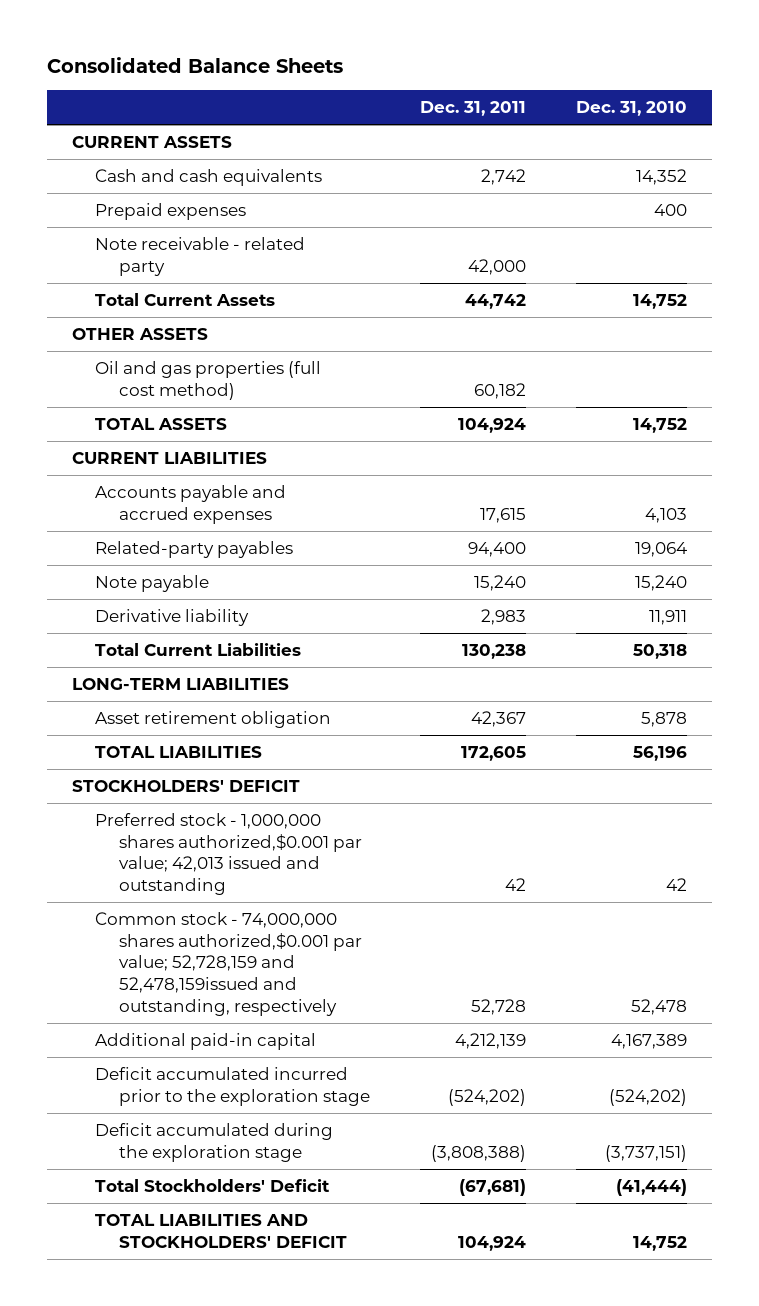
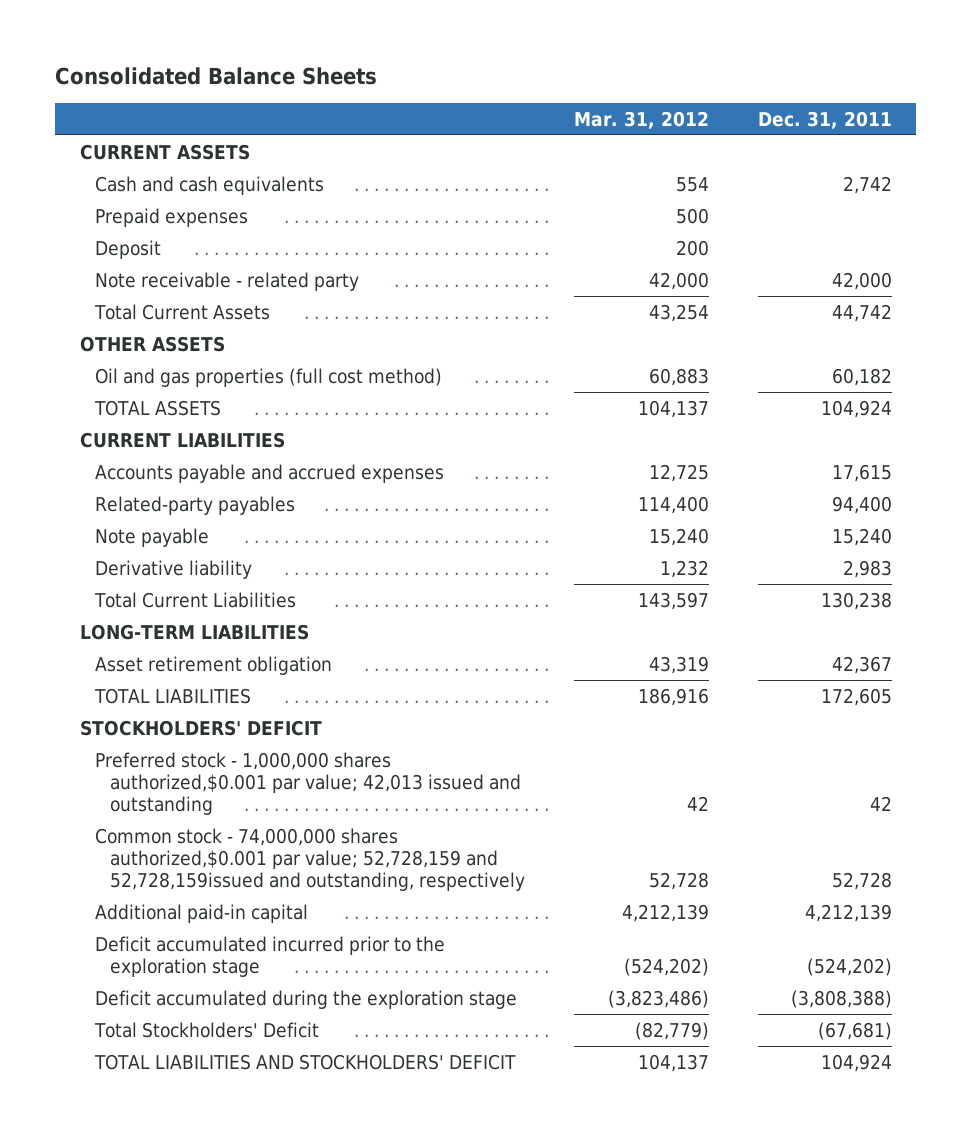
[575,101,687,117] Dec. 31, 2010 -> none
none -> [573,110,709,129] Mar. 31, 2012
none -> [94,239,161,259] Deposit
[95,911,362,1016] Common stock - 74,000,000 shares authorized,$0.001 par value; 52,728,159 and 52,478,159issued and outstanding, respectively -> [94,827,526,891] Common stock - 74,000,000 shares authorized,$0.001 par value; 52,728,159 and 52,728,159issued and outstanding, respectively

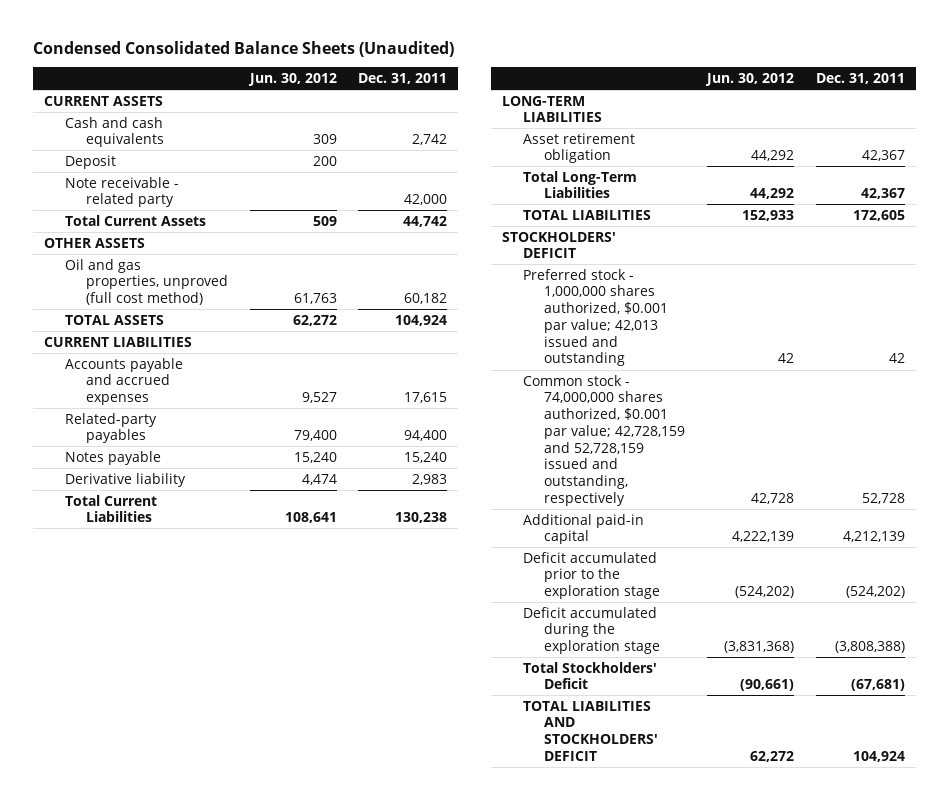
[55,67,378,86] Consolidated Balance Sheets -> [33,41,455,58] Condensed Consolidated Balance Sheets (Unaudited)
[573,110,709,129] Mar. 31, 2012 -> none
none -> [247,73,337,87] Jun. 30, 2012
[94,207,248,227] Prepaid expenses -> none
[94,367,442,387] Oil and gas properties (full cost method) -> [65,258,228,306] Oil and gas properties, unproved (full cost method)
[94,527,209,547] Note payable -> [65,450,162,465] Notes payable
none -> [522,170,637,199] Total Long-Term Liabilities
[94,751,522,815] Preferred stock - 1,000,000 shares authorized,$0.001 par value; 42,013 issued and outstanding -> [522,268,668,367] Preferred stock - 1,000,000 shares authorized, $0.001 par value; 42,013 issued and outstanding
[94,827,526,891] Common stock - 74,000,000 shares authorized,$0.001 par value; 52,728,159 and 52,728,159issued and outstanding, respectively -> [522,374,685,507] Common stock - 74,000,000 shares authorized, $0.001 par value; 42,728,159 and 52,728,159 issued and outstanding, respectively
[94,935,445,977] Deficit accumulated incurred prior to the exploration stage -> [522,551,660,600] Deficit accumulated prior to the exploration stage

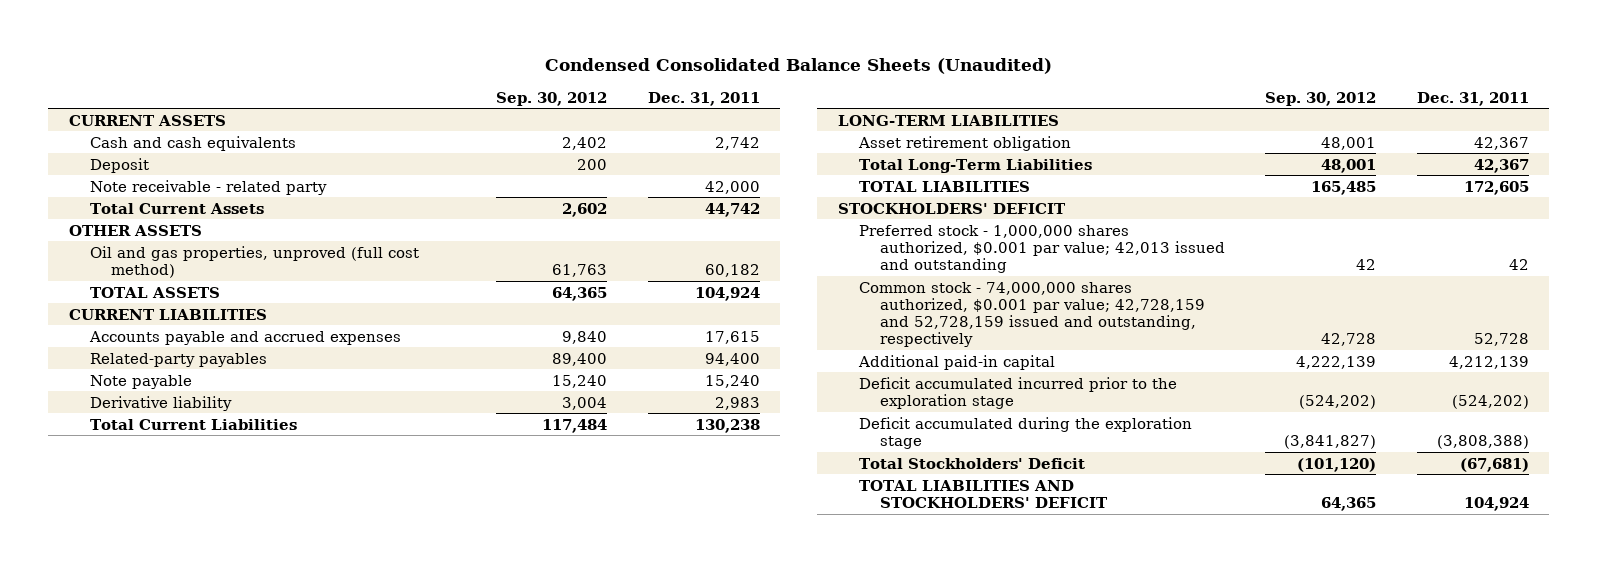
[247,73,337,87] Jun. 30, 2012 -> none
none -> [496,91,608,106] Sep. 30, 2012
[65,450,162,465] Notes payable -> [89,374,192,389] Note payable
[522,551,660,600] Deficit accumulated prior to the exploration stage -> [858,376,1177,409] Deficit accumulated incurred prior to the exploration stage

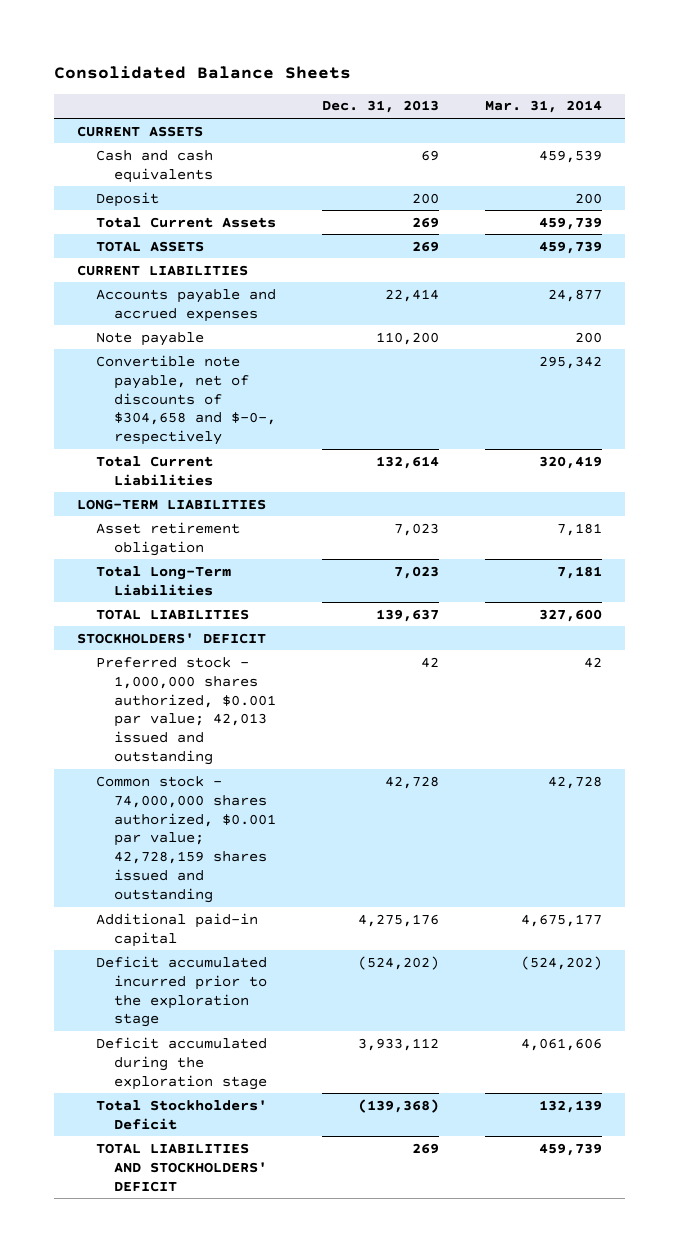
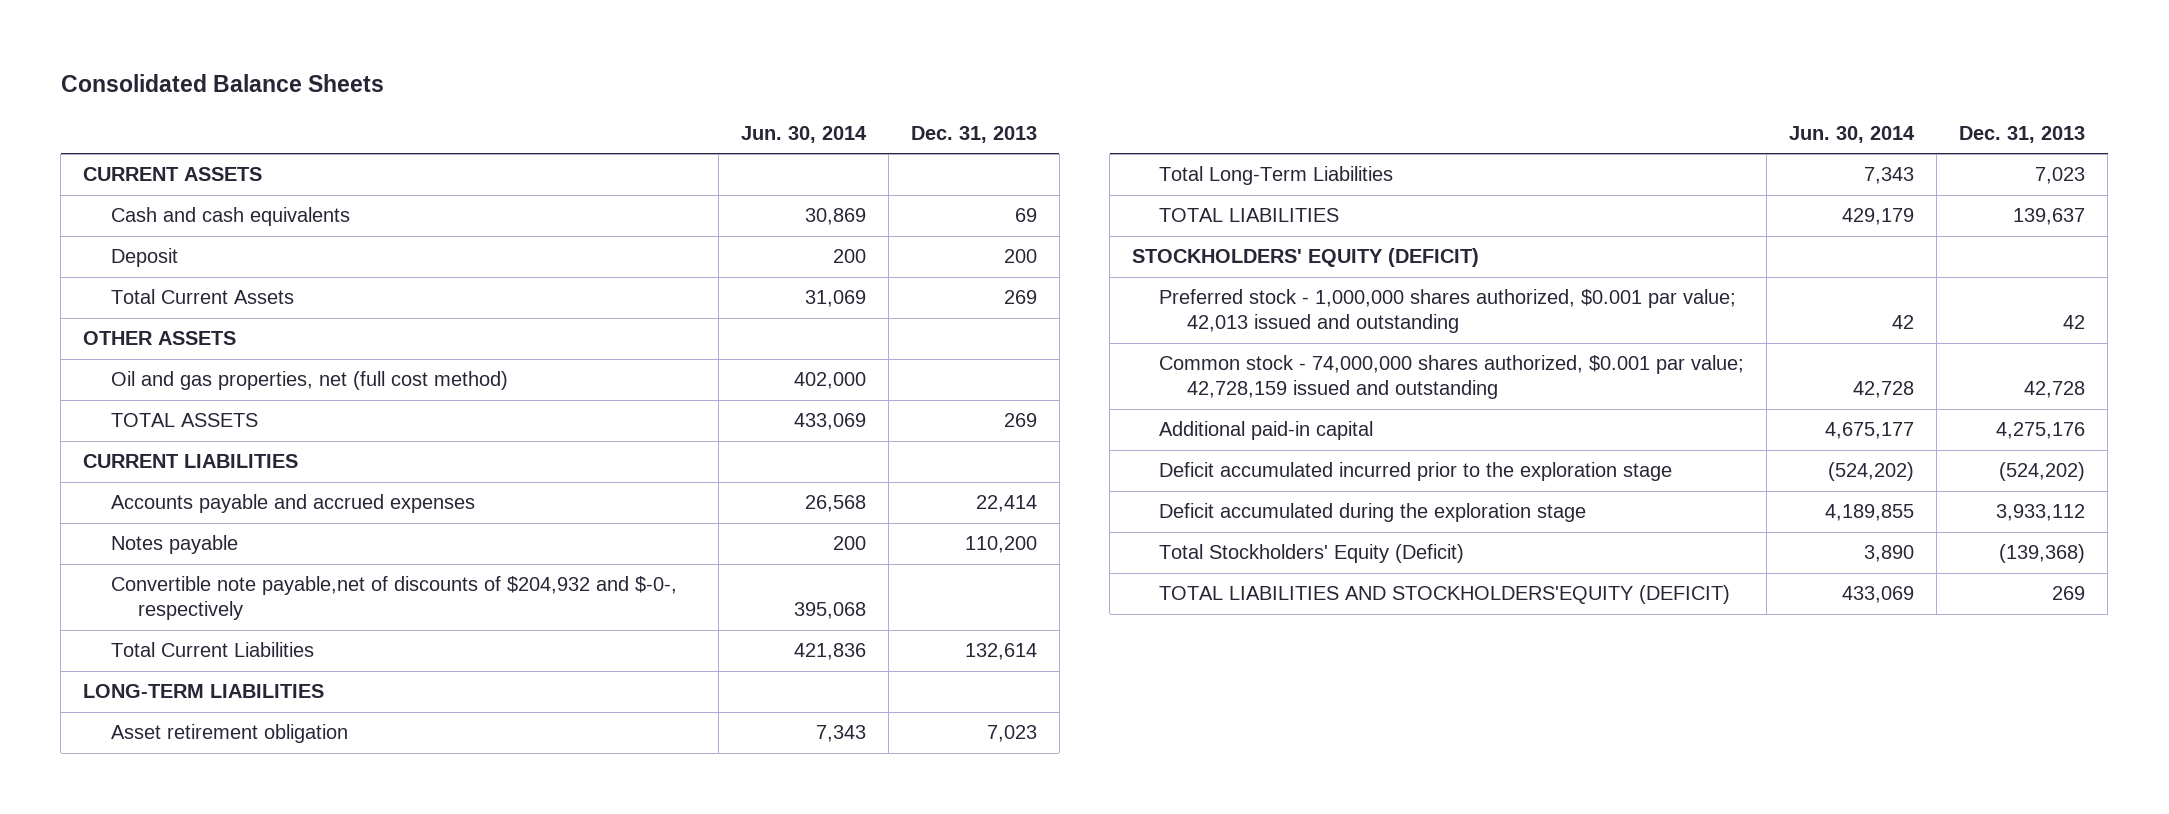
[484,100,602,114] Mar. 31, 2014 -> none
none -> [740,125,867,143] Jun. 30, 2014
none -> [83,331,237,346] OTHER ASSETS
none -> [110,371,508,391] Oil and gas properties, net (full cost method)
[95,331,204,346] Note payable -> [110,535,238,555] Notes payable
[95,354,277,446] Convertible note payable, net of discounts of $304,658 and $-0-, respectively -> [110,576,677,621] Convertible note payable,net of discounts of $204,932 and $-0-, respectively
[77,632,267,644] STOCKHOLDERS' DEFICIT -> [1132,248,1480,268] STOCKHOLDERS' EQUITY (DEFICIT)
[95,775,277,904] Common stock - 74,000,000 shares authorized, $0.001 par value; 42,728,159 shares issued and outstanding -> [1159,355,1745,400] Common stock - 74,000,000 shares authorized, $0.001 par value; 42,728,159 issued and outstanding
[95,1099,267,1130] Total Stockholders' Deficit -> [1159,544,1465,564] Total Stockholders' Equity (Deficit)
[95,1142,268,1192] TOTAL LIABILITIES AND STOCKHOLDERS' DEFICIT -> [1159,585,1731,605] TOTAL LIABILITIES AND STOCKHOLDERS'EQUITY (DEFICIT)

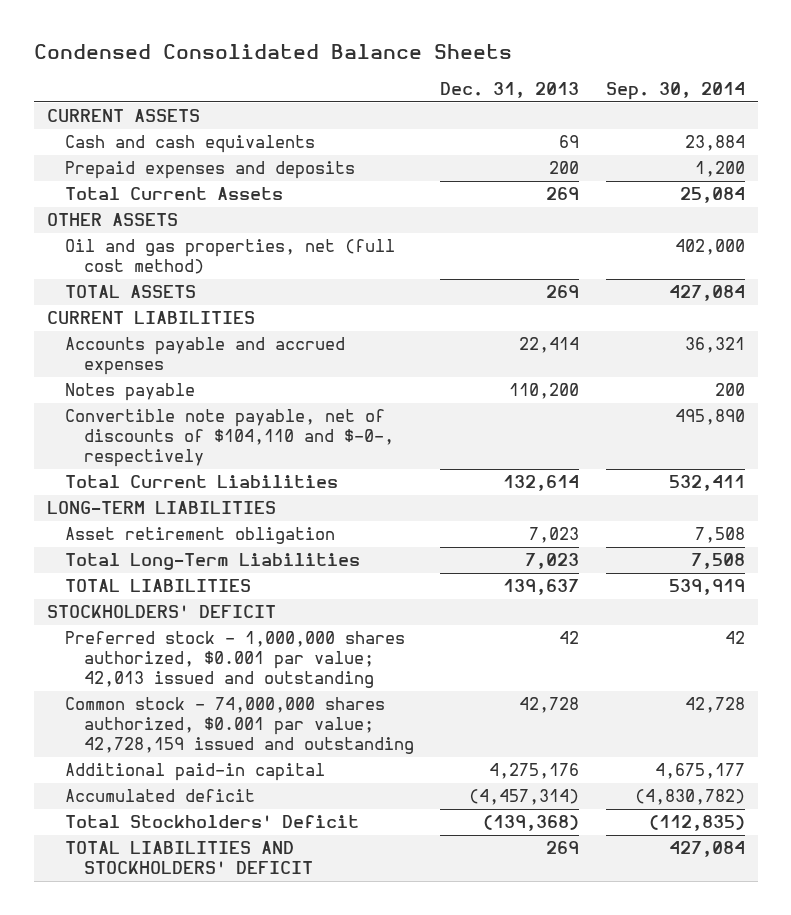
[60,74,384,93] Consolidated Balance Sheets -> [33,44,512,60] Condensed Consolidated Balance Sheets
[740,125,867,143] Jun. 30, 2014 -> none
none -> [605,82,745,101] Sep. 30, 2014
[110,248,178,268] Deposit -> none
none -> [65,161,356,180] Prepaid expenses and deposits
[110,576,677,621] Convertible note payable,net of discounts of $204,932 and $-0-, respectively -> [65,409,394,467] Convertible note payable, net of discounts of $104,110 and $-0-, respectively
[1132,248,1480,268] STOCKHOLDERS' EQUITY (DEFICIT) -> [46,605,276,619] STOCKHOLDERS' DEFICIT
[1159,503,1587,523] Deficit accumulated during the exploration stage -> none
[1159,462,1673,482] Deficit accumulated incurred prior to the exploration stage -> [65,789,256,803] Accumulated deficit
[1999,462,2086,482] (524,202) -> [469,789,580,806] (4,457,314)
[1159,544,1465,564] Total Stockholders' Equity (Deficit) -> [65,815,360,829] Total Stockholders' Deficit
[1159,585,1731,605] TOTAL LIABILITIES AND STOCKHOLDERS'EQUITY (DEFICIT) -> [65,841,313,875] TOTAL LIABILITIES AND STOCKHOLDERS' DEFICIT

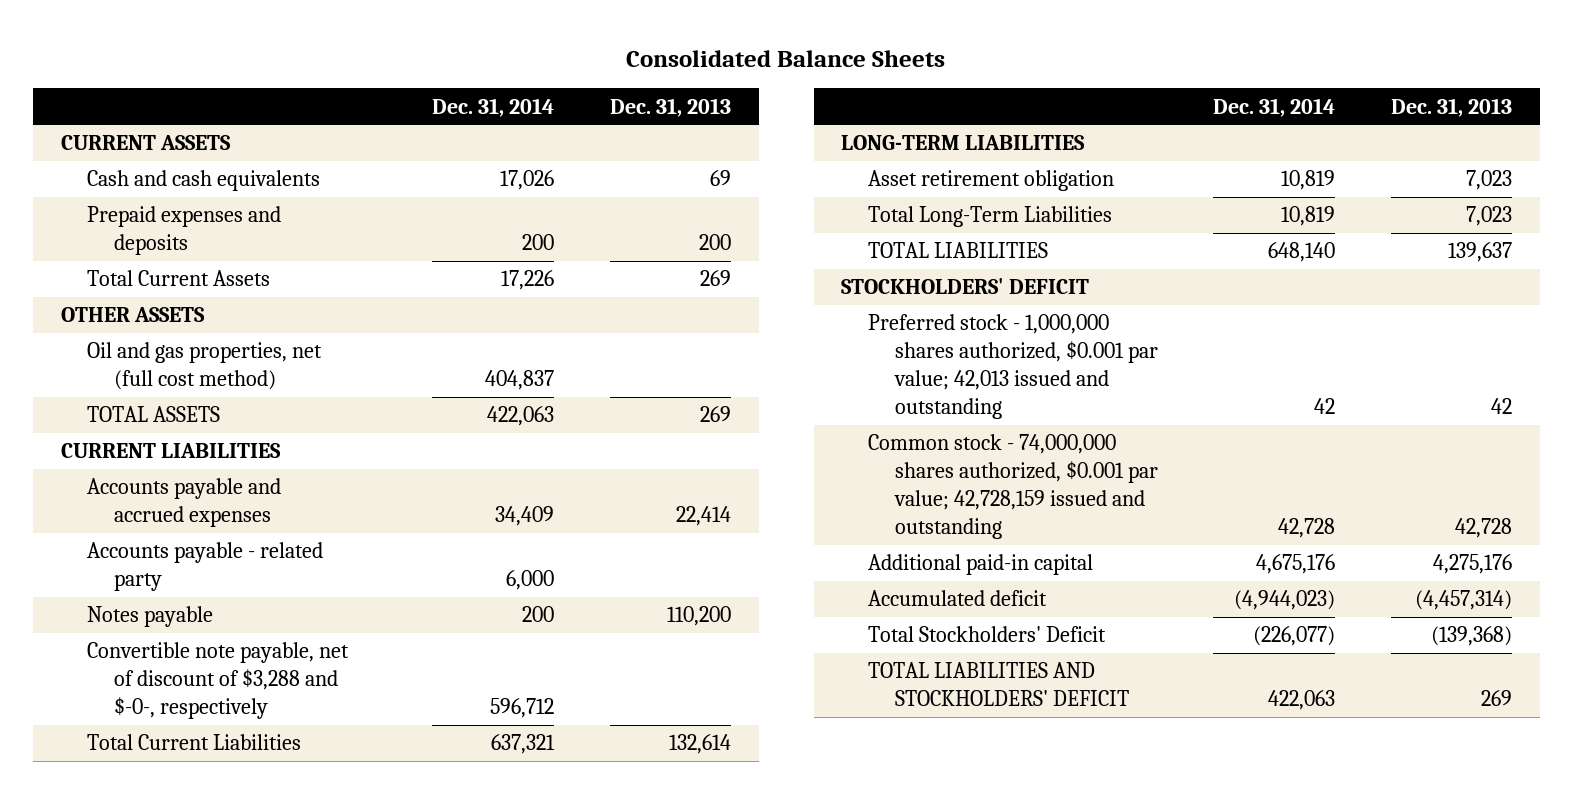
[33,44,512,60] Condensed Consolidated Balance Sheets -> [626,49,946,67] Consolidated Balance Sheets
[605,82,745,101] Sep. 30, 2014 -> none
none -> [432,97,555,117] Dec. 31, 2014
none -> [87,542,324,592] Accounts payable - related party
[65,409,394,467] Convertible note payable, net of discounts of $104,110 and $-0-, respectively -> [87,642,350,720] Convertible note payable, net of discount of $3,288 and $-0-, respectively

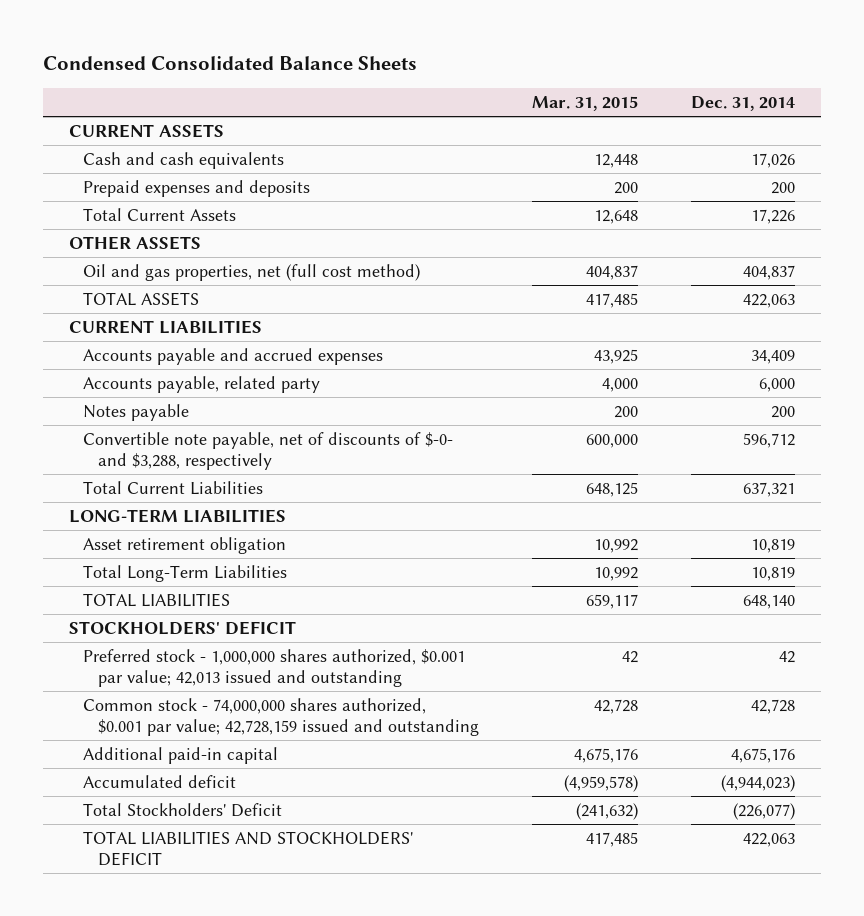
[626,49,946,67] Consolidated Balance Sheets -> [42,56,417,71] Condensed Consolidated Balance Sheets
[610,97,732,117] Dec. 31, 2013 -> none
none -> [531,96,638,112] Mar. 31, 2015
[87,542,324,592] Accounts payable - related party -> [83,375,321,393] Accounts payable, related party
[87,642,350,720] Convertible note payable, net of discount of $3,288 and $-0-, respectively -> [83,431,454,470] Convertible note payable, net of discounts of $-0- and $3,288, respectively

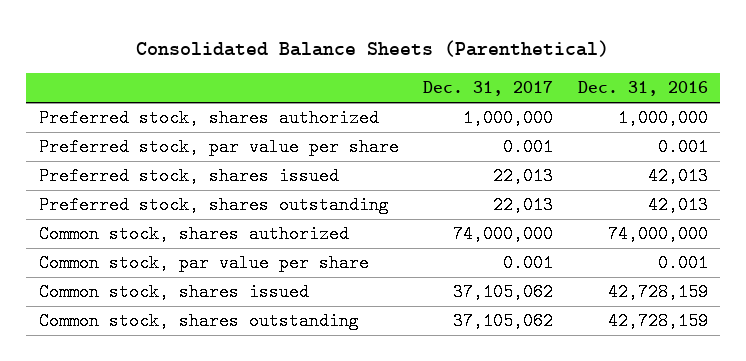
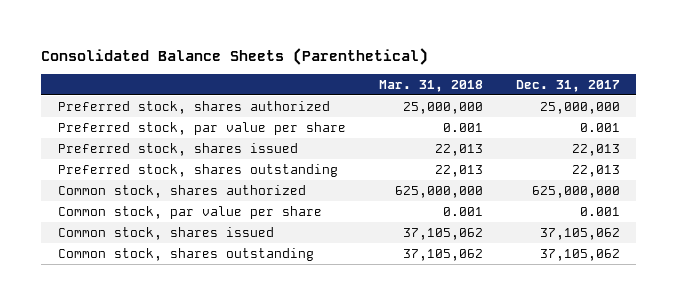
[577,81,708,97] Dec. 31, 2016 -> none
none -> [378,79,483,92] Mar. 31, 2018
[463,109,554,128] 1,000,000 -> [539,101,620,114] 25,000,000
[453,225,554,244] 74,000,000 -> [531,185,620,198] 625,000,000

